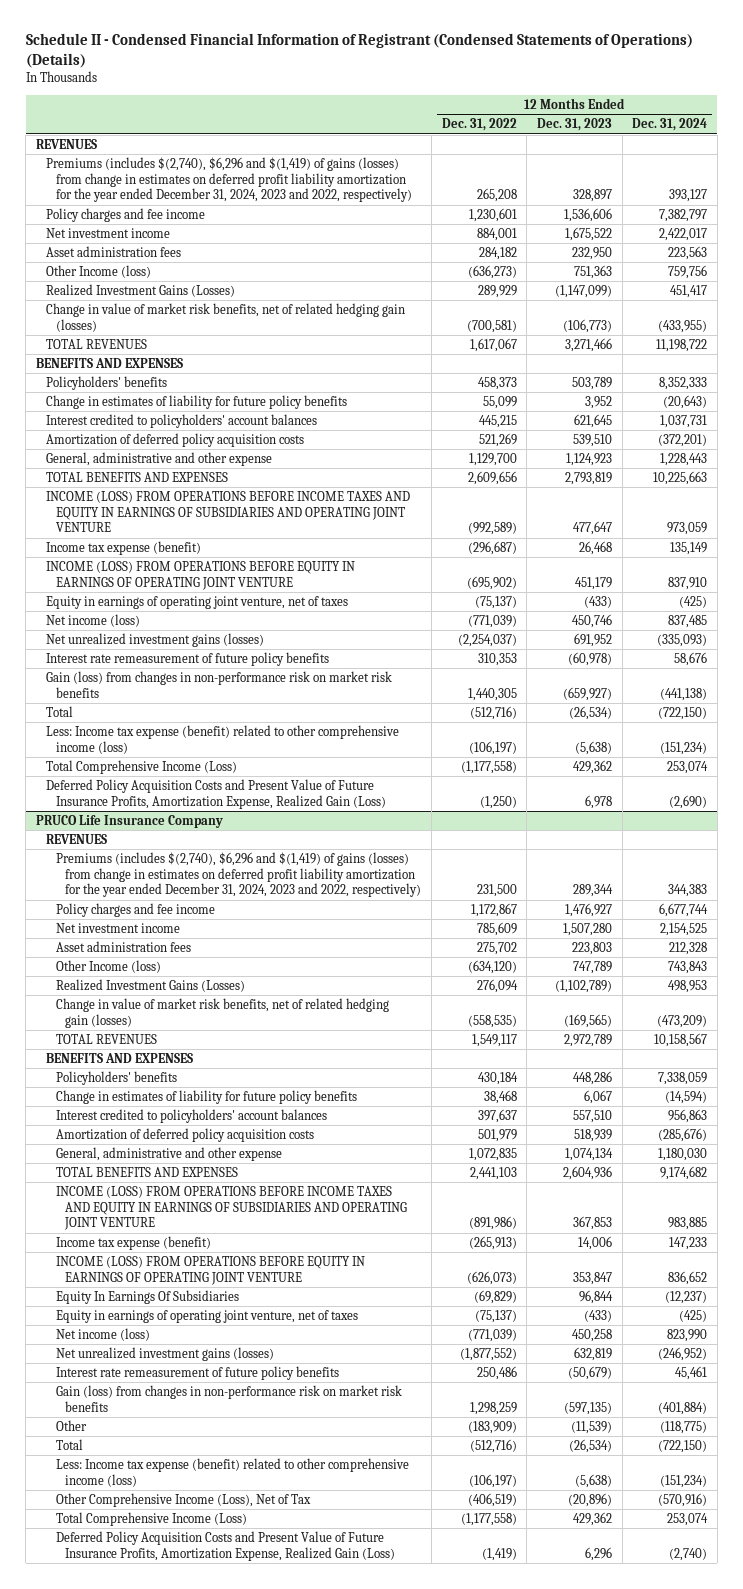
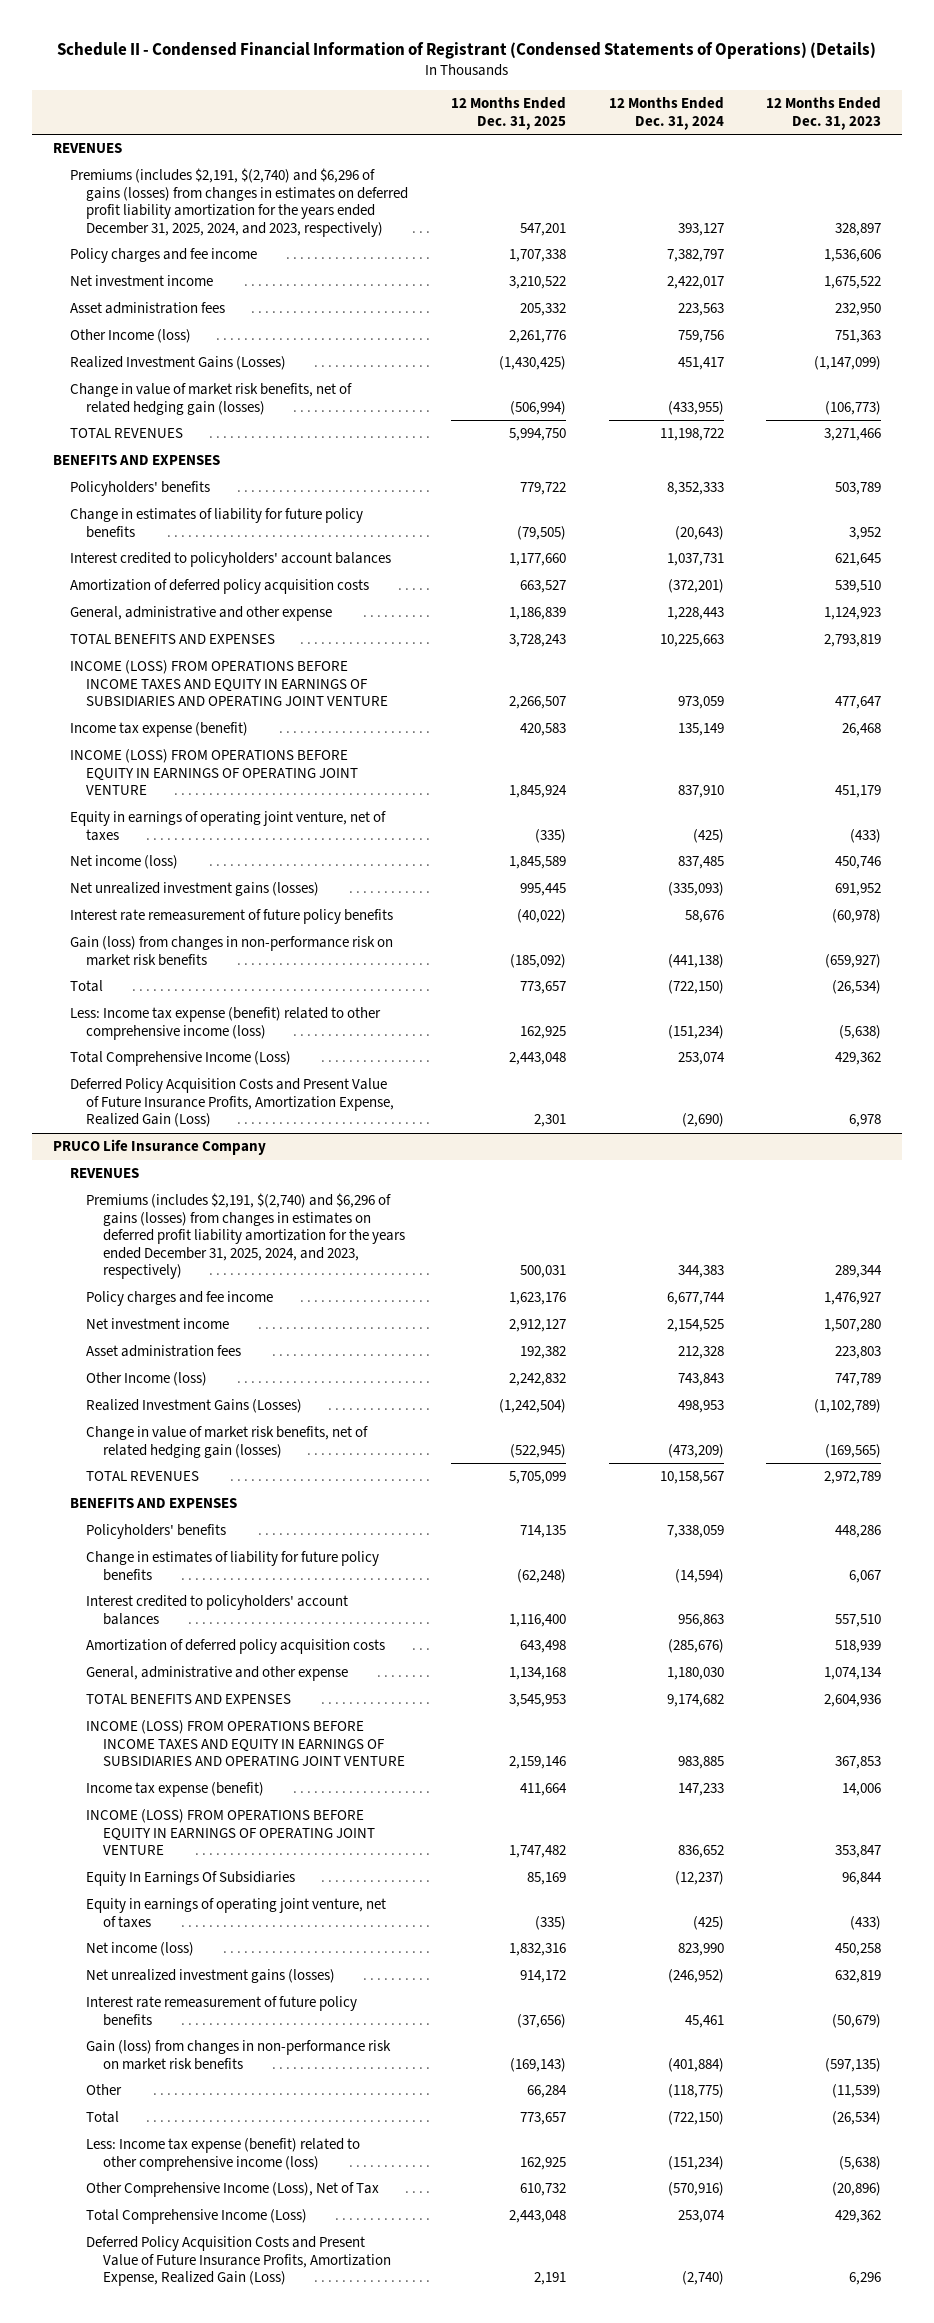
[441,118,517,132] Dec. 31, 2022 -> none
none -> [450,97,566,131] 12 Months Ended Dec. 31, 2025
[45,157,412,203] Premiums (includes $(2,740), $6,296 and $(1,419) of gains (losses) from change in estimates on deferred profit liability amortization for the year ended December 31, 2024, 2023 and 2022, respectively) -> [69,168,409,237] Premiums (includes $2,191, $(2,740) and $6,296 of gains (losses) from changes in estimates on deferred profit liability amortization for the years ended December 31, 2025, 2024, and 2023, respectively)
[55,852,422,898] Premiums (includes $(2,740), $6,296 and $(1,419) of gains (losses) from change in estimates on deferred profit liability amortization for the year ended December 31, 2024, 2023 and 2022, respectively) -> [86,1193,405,1280] Premiums (includes $2,191, $(2,740) and $6,296 of gains (losses) from changes in estimates on deferred profit liability amortization for the years ended December 31, 2025, 2024, and 2023, respectively)

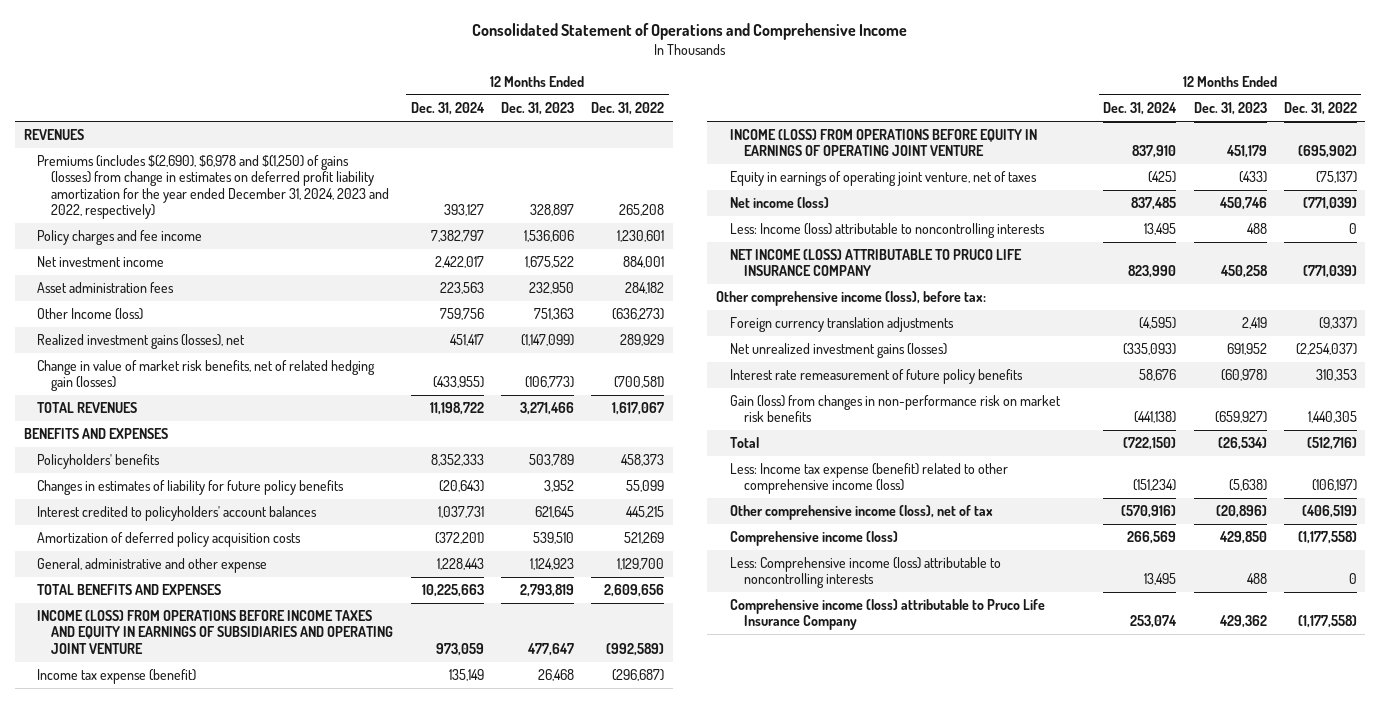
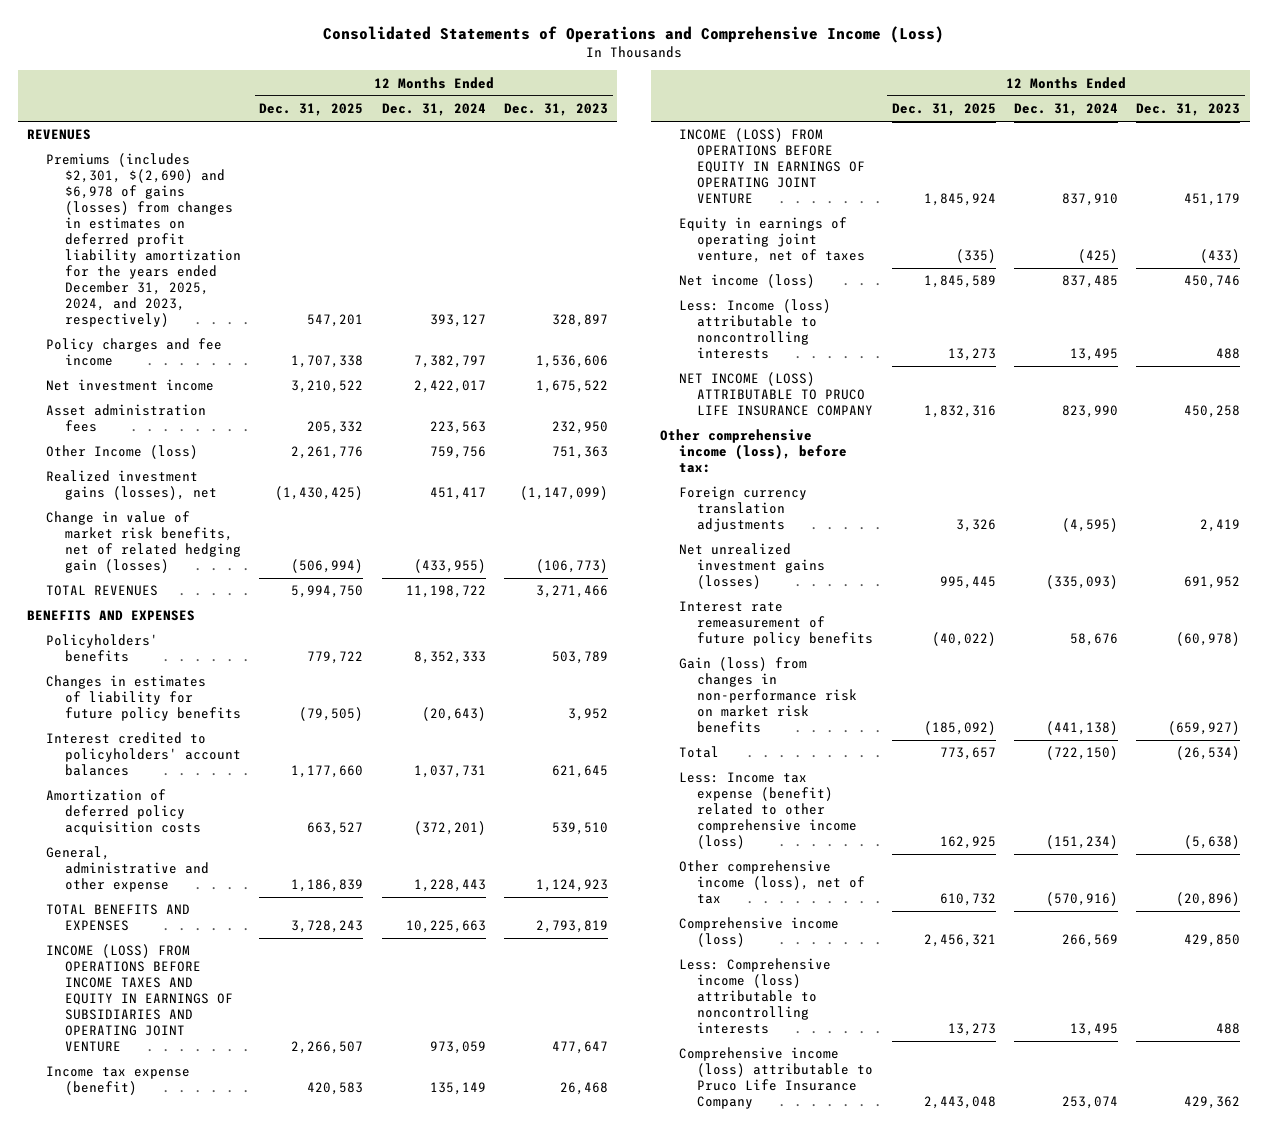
[472,23,908,41] Consolidated Statement of Operations and Comprehensive Income -> [322,25,944,43] Consolidated Statements of Operations and Comprehensive Income (Loss)
[591,102,665,116] Dec. 31, 2022 -> none
none -> [259,103,364,117] Dec. 31, 2025
[37,155,390,220] Premiums (includes $(2,690), $6,978 and $(1,250) of gains (losses) from change in estimates on deferred profit liability amortization for the year ended December 31, 2024, 2023 and 2022, respectively) -> [46,153,241,327] Premiums (includes $2,301, $(2,690) and $6,978 of gains (losses) from changes in estimates on deferred profit liability amortization for the years ended December 31, 2025, 2024, and 2023, respectively)

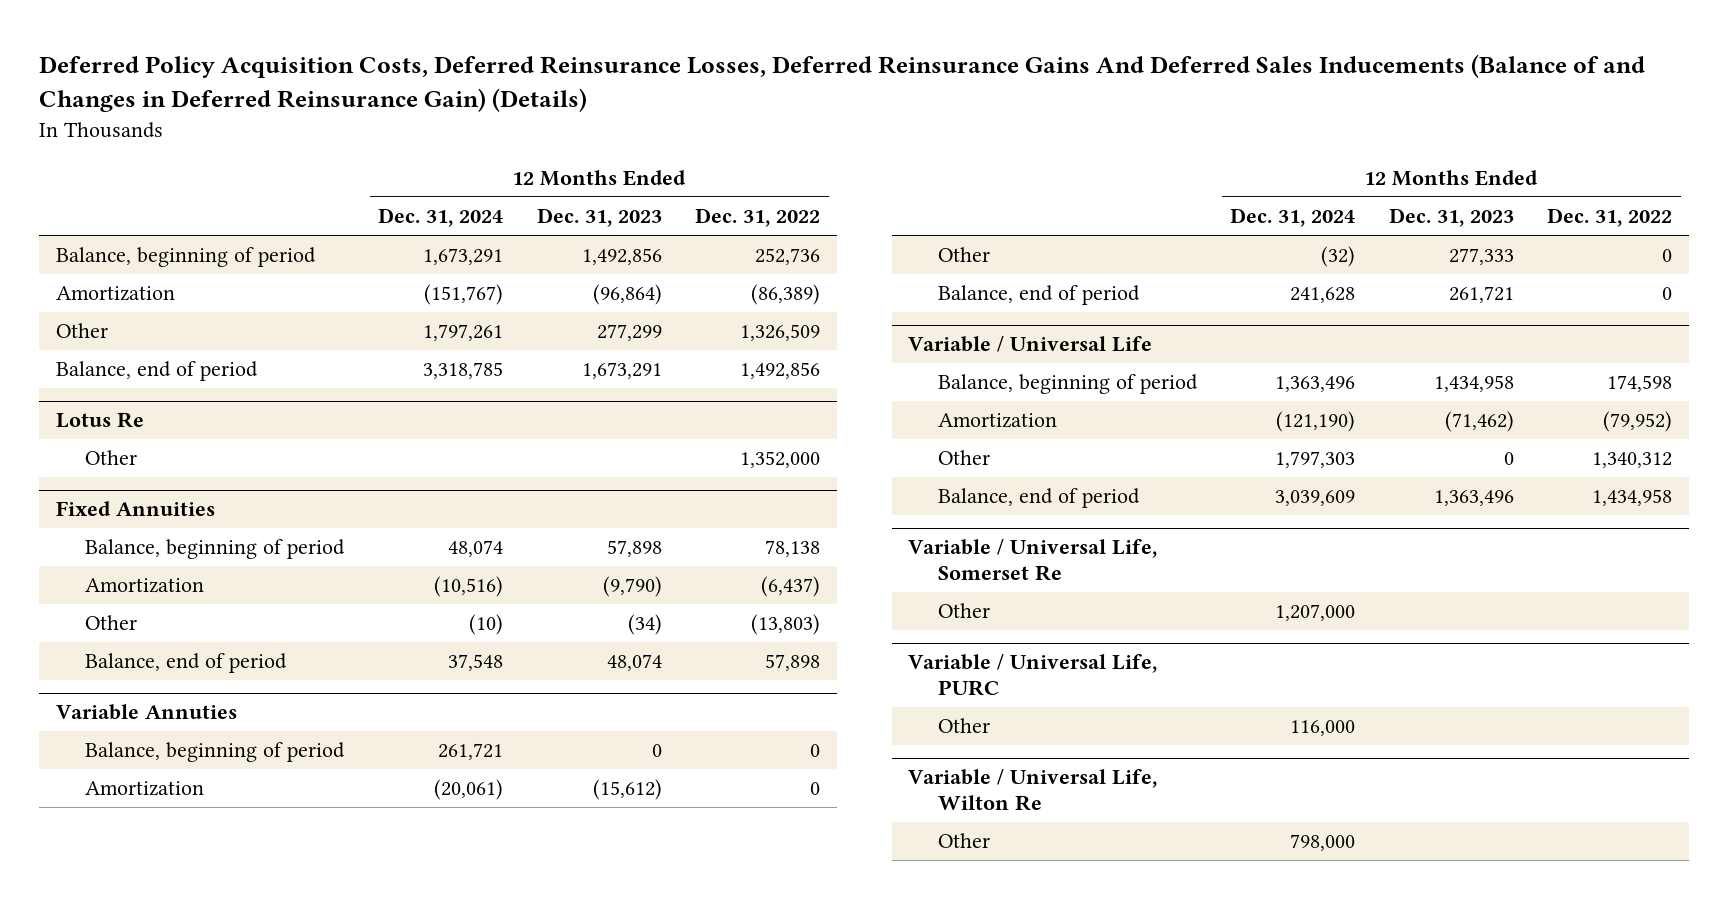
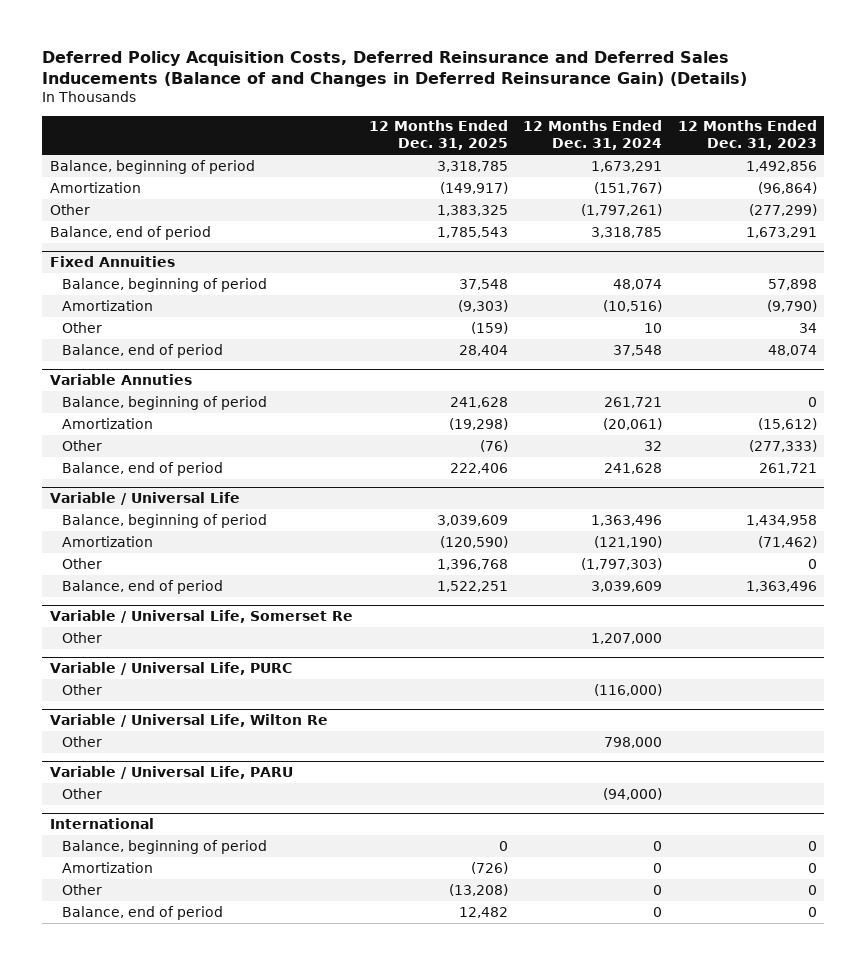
[39,54,1646,113] Deferred Policy Acquisition Costs, Deferred Reinsurance Losses, Deferred Reinsurance Gains And Deferred Sales Inducements (Balance of and Changes in Deferred Reinsurance Gain) (Details) -> [42,51,748,88] Deferred Policy Acquisition Costs, Deferred Reinsurance and Deferred Sales Inducements (Balance of and Changes in Deferred Reinsurance Gain) (Details)
[695,207,821,227] Dec. 31, 2022 -> none
none -> [368,120,508,151] 12 Months Ended Dec. 31, 2025
[423,324,504,342] 1,797,261 -> [581,203,663,216] (1,797,261)
[596,324,662,342] 277,299 -> [748,203,817,216] (277,299)
[56,412,145,429] Lotus Re -> none
[85,450,138,466] Other -> none
[469,614,504,636] (10) -> [644,322,663,333] 10
[627,614,662,636] (34) -> [798,322,817,333] 34
[1321,246,1356,268] (32) -> [644,440,663,451] 32
[1448,248,1514,266] 277,333 -> [748,439,817,452] (277,333)
[1275,451,1356,469] 1,797,303 -> [581,557,663,570] (1,797,303)
[1290,720,1356,737] 116,000 -> [594,683,663,696] (116,000)
none -> [50,766,294,780] Variable / Universal Life, PARU
none -> [61,787,102,799] Other
none -> [50,818,155,830] International
none -> [61,839,267,854] Balance, beginning of period
none -> [61,861,153,873] Amortization
none -> [61,883,102,895] Other
none -> [61,905,223,920] Balance, end of period

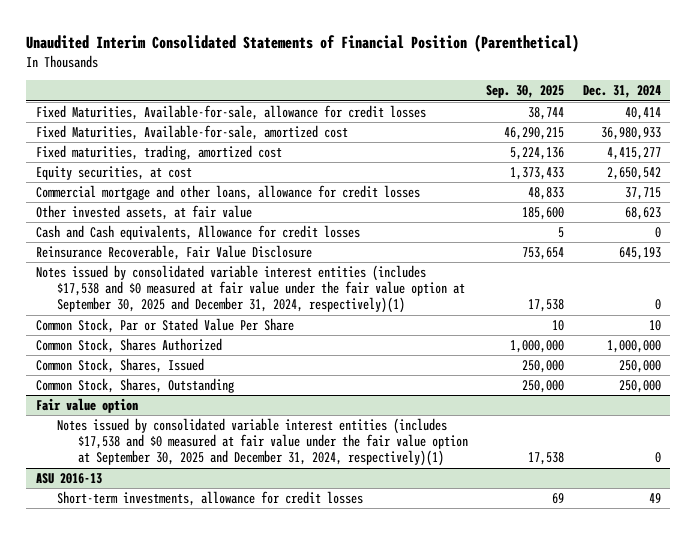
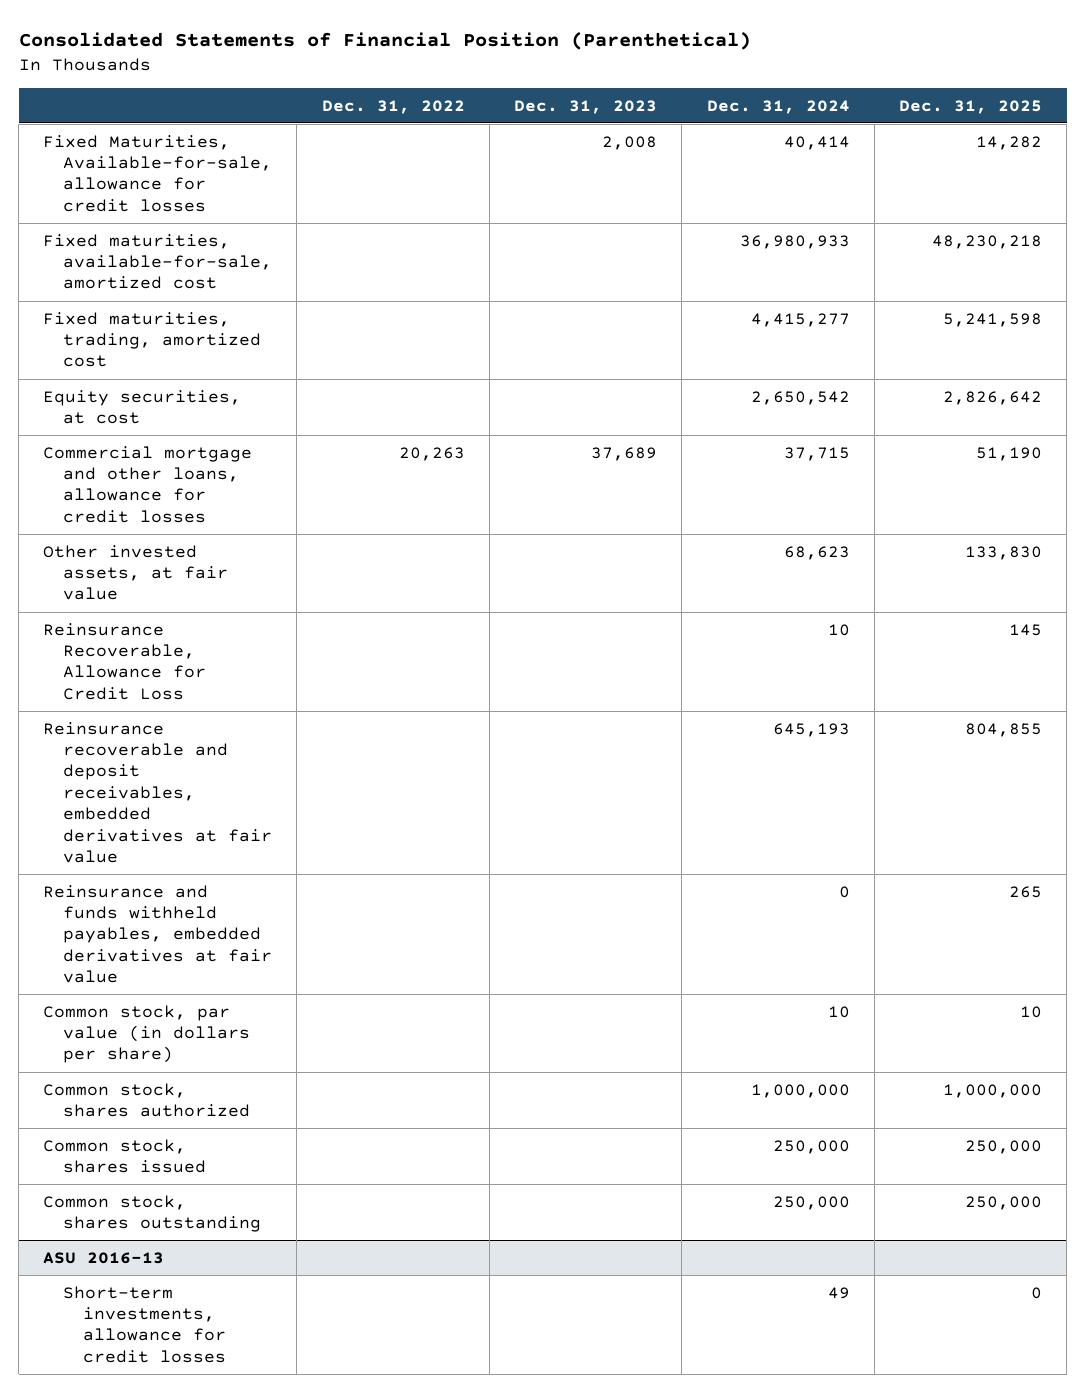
[26,33,580,52] Unaudited Interim Consolidated Statements of Financial Position (Parenthetical) -> [18,32,751,51] Consolidated Statements of Financial Position (Parenthetical)
[486,85,565,99] Sep. 30, 2025 -> none
none -> [321,99,465,114] Dec. 31, 2022
none -> [514,99,658,114] Dec. 31, 2023
none -> [899,99,1043,114] Dec. 31, 2025
[35,124,348,140] Fixed Maturities, Available-for-sale, amortized cost -> [43,233,273,290] Fixed maturities, available-for-sale, amortized cost
[35,224,360,240] Cash and Cash equivalents, Allowance for credit losses -> none
[35,264,465,314] Notes issued by consolidated variable interest entities (includes $17,538 and $0 measured at fair value under the fair value option at September 30, 2025 and December 31, 2024, respectively)(1) -> none
[35,397,138,413] Fair value option -> none
[56,417,468,467] Notes issued by consolidated variable interest entities (includes $17,538 and $0 measured at fair value under the fair value option at September 30, 2025 and December 31, 2024, respectively)(1) -> none
none -> [43,622,207,700] Reinsurance Recoverable, Allowance for Credit Loss
[35,244,312,260] Reinsurance Recoverable, Fair Value Disclosure -> [43,721,273,864] Reinsurance recoverable and deposit receivables, embedded derivatives at fair value
none -> [43,884,273,984] Reinsurance and funds withheld payables, embedded derivatives at fair value
[35,317,294,333] Common Stock, Par or Stated Value Per Share -> [43,1004,251,1064] Common stock, par value (in dollars per share)
[35,337,222,353] Common Stock, Shares Authorized -> [43,1082,251,1118] Common stock, shares authorized
[35,357,204,373] Common Stock, Shares, Issued -> [43,1138,207,1174] Common stock, shares issued
[35,377,234,393] Common Stock, Shares, Outstanding -> [43,1194,262,1233] Common stock, shares outstanding

